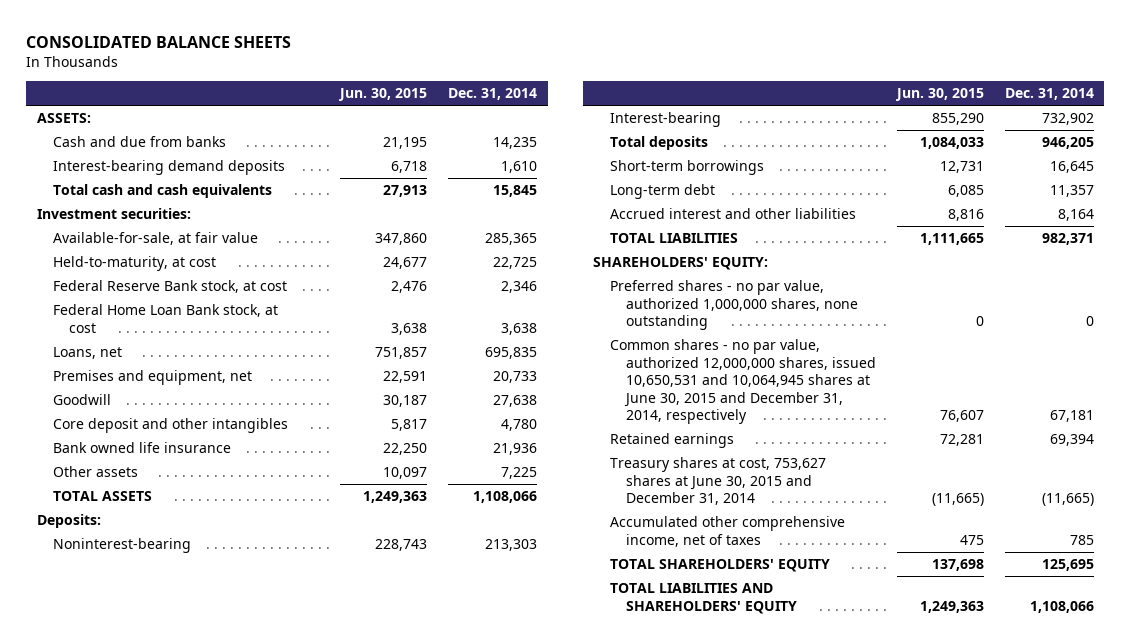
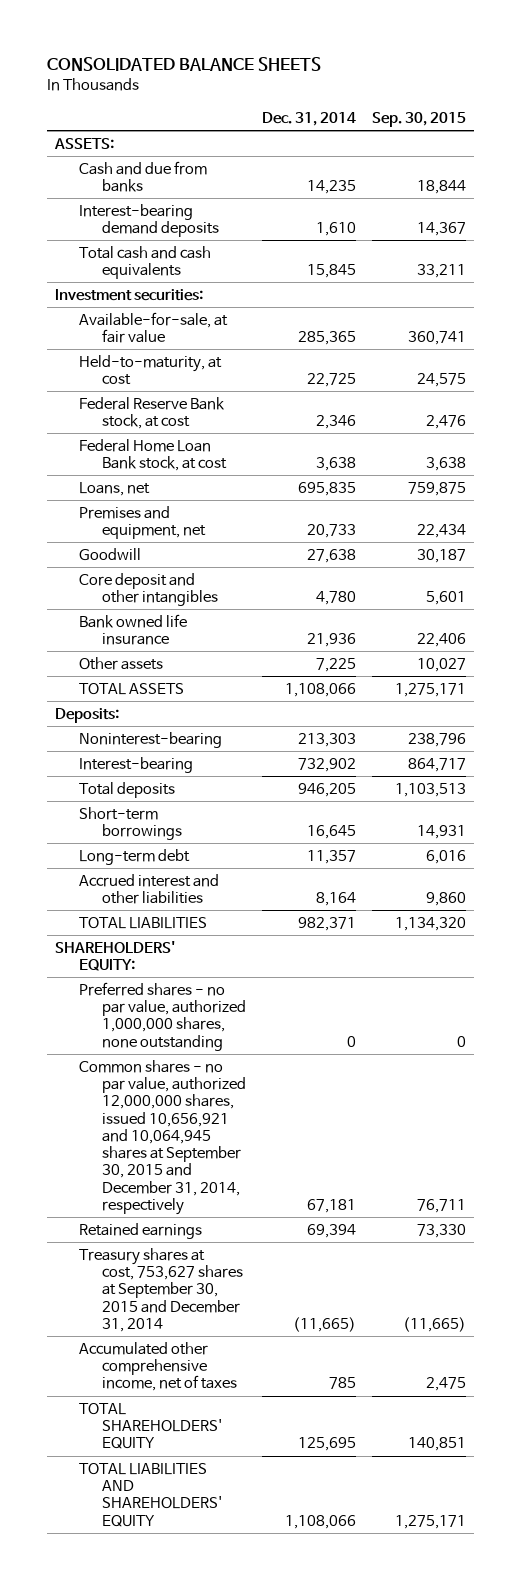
[338,88,428,102] Jun. 30, 2015 -> none
none -> [372,112,467,128] Sep. 30, 2015
[609,339,877,425] Common shares - no par value, authorized 12,000,000 shares, issued 10,650,531 and 10,064,945 shares at June 30, 2015 and December 31, 2014, respectively -> [78,1059,247,1215] Common shares - no par value, authorized 12,000,000 shares, issued 10,656,921 and 10,064,945 shares at September 30, 2015 and December 31, 2014, respectively
[609,457,826,506] Treasury shares at cost, 753,627 shares at June 30, 2015 and December 31, 2014 -> [78,1247,244,1332] Treasury shares at cost, 753,627 shares at September 30, 2015 and December 31, 2014

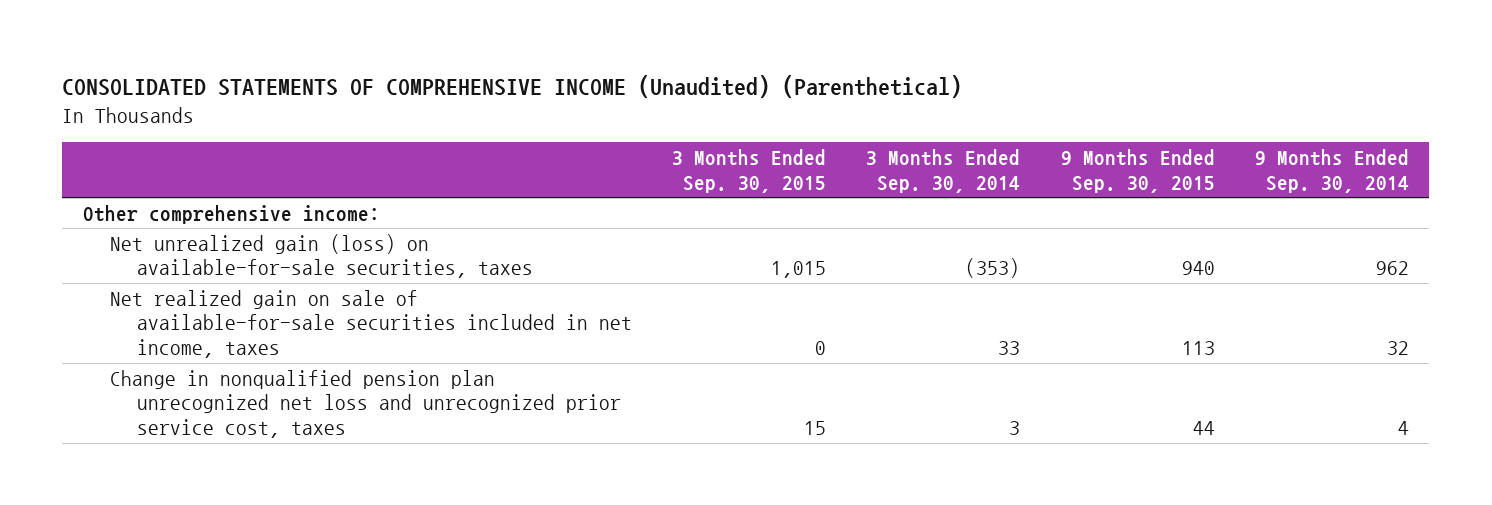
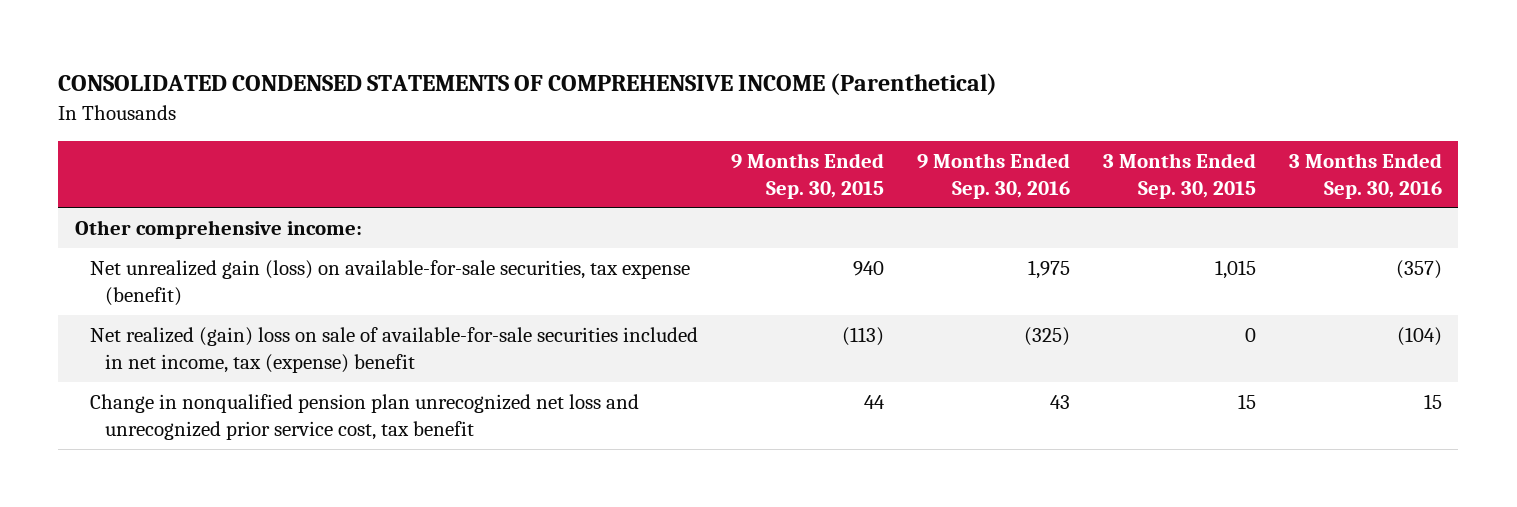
[62,75,963,99] CONSOLIDATED STATEMENTS OF COMPREHENSIVE INCOME (Unaudited) (Parenthetical) -> [58,73,998,96] CONSOLIDATED CONDENSED STATEMENTS OF COMPREHENSIVE INCOME (Parenthetical)
[866,148,1021,193] 3 Months Ended Sep. 30, 2014 -> none
[1254,148,1409,193] 9 Months Ended Sep. 30, 2014 -> none
none -> [916,152,1070,199] 9 Months Ended Sep. 30, 2016
none -> [1288,152,1442,199] 3 Months Ended Sep. 30, 2016
[109,233,533,279] Net unrealized gain (loss) on available-for-sale securities, taxes -> [89,260,690,306] Net unrealized gain (loss) on available-for-sale securities, tax expense (benefit)
[109,289,632,359] Net realized gain on sale of available-for-sale securities included in net income, taxes -> [89,327,698,373] Net realized (gain) loss on sale of available-for-sale securities included in net income, tax (expense) benefit
[1181,341,1215,356] 113 -> [841,327,884,347] (113)
[109,369,621,439] Change in nonqualified pension plan unrecognized net loss and unrecognized prior service cost, taxes -> [89,394,639,440] Change in nonqualified pension plan unrecognized net loss and unrecognized prior service cost, tax benefit

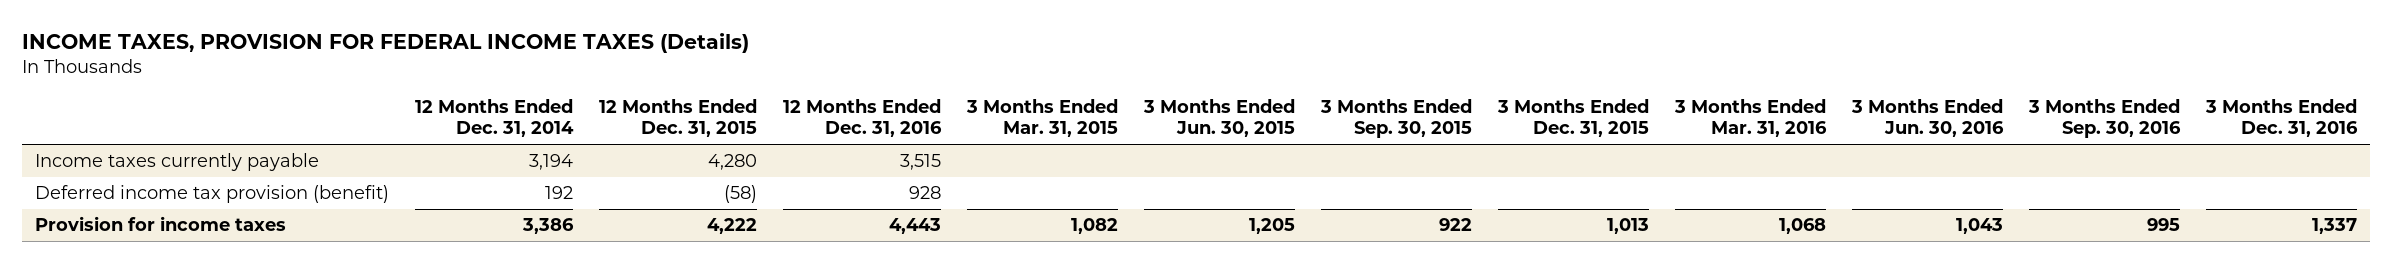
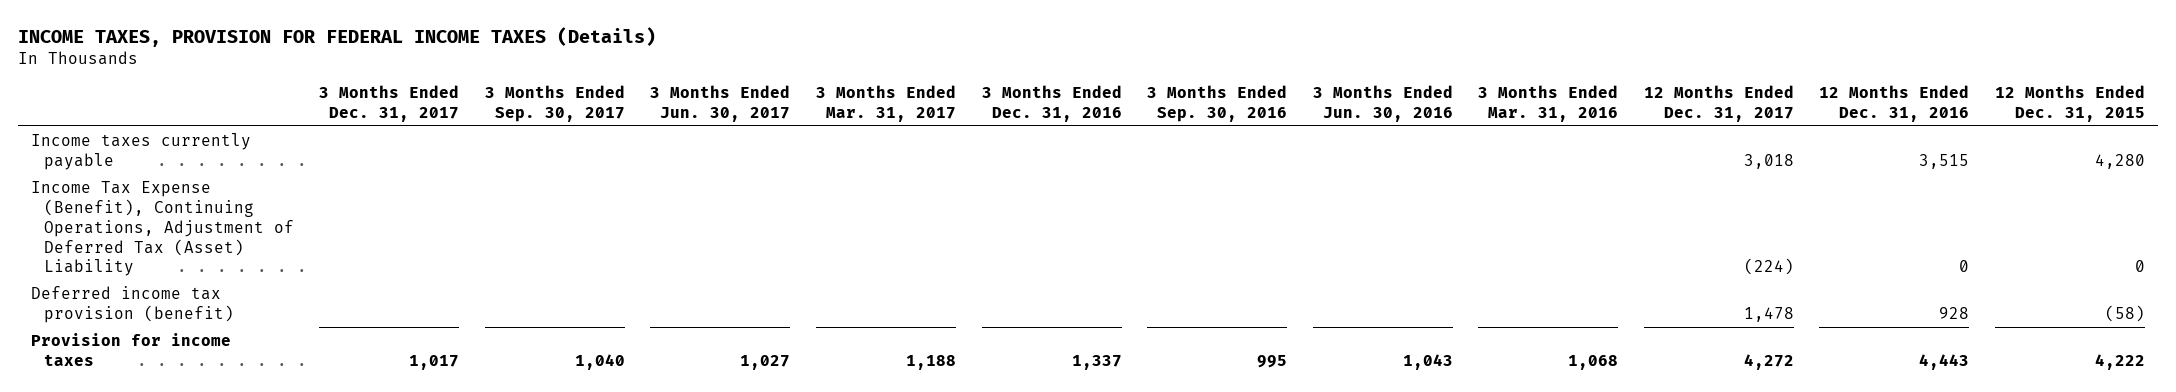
[414,99,574,138] 12 Months Ended Dec. 31, 2014 -> none
[965,99,1118,138] 3 Months Ended Mar. 31, 2015 -> none
[1142,99,1295,138] 3 Months Ended Jun. 30, 2015 -> none
[1319,99,1472,139] 3 Months Ended Sep. 30, 2015 -> none
[1496,99,1649,138] 3 Months Ended Dec. 31, 2015 -> none
none -> [319,85,460,123] 3 Months Ended Dec. 31, 2017
none -> [484,85,625,123] 3 Months Ended Sep. 30, 2017
none -> [650,85,791,123] 3 Months Ended Jun. 30, 2017
none -> [816,85,957,123] 3 Months Ended Mar. 31, 2017
none -> [1643,85,1794,123] 12 Months Ended Dec. 31, 2017
none -> [31,180,294,277] Income Tax Expense (Benefit), Continuing Operations, Adjustment of Deferred Tax (Asset) Liability

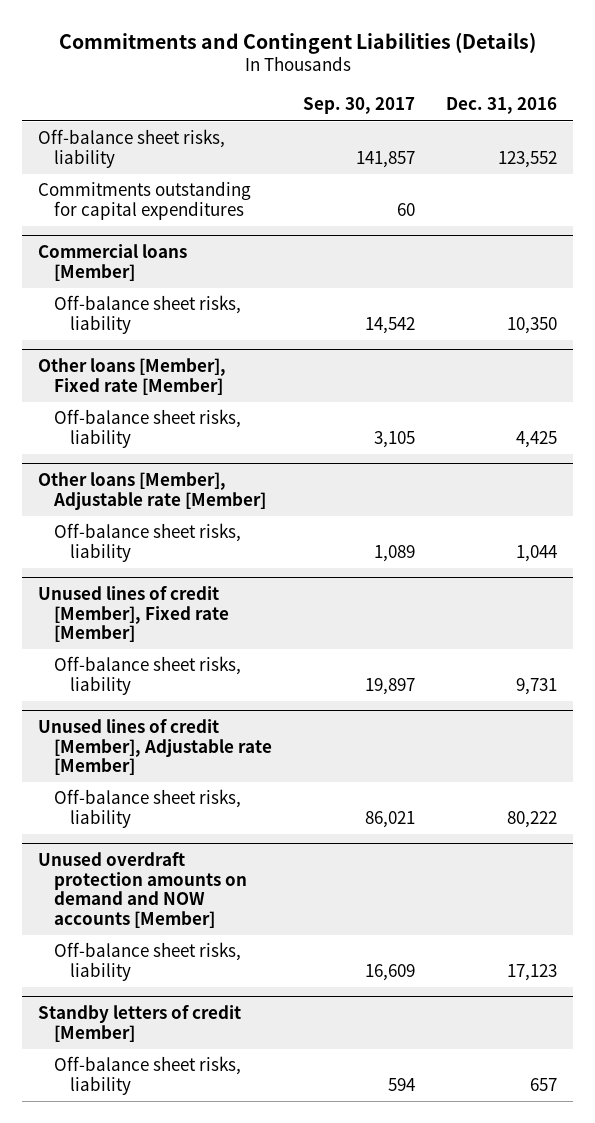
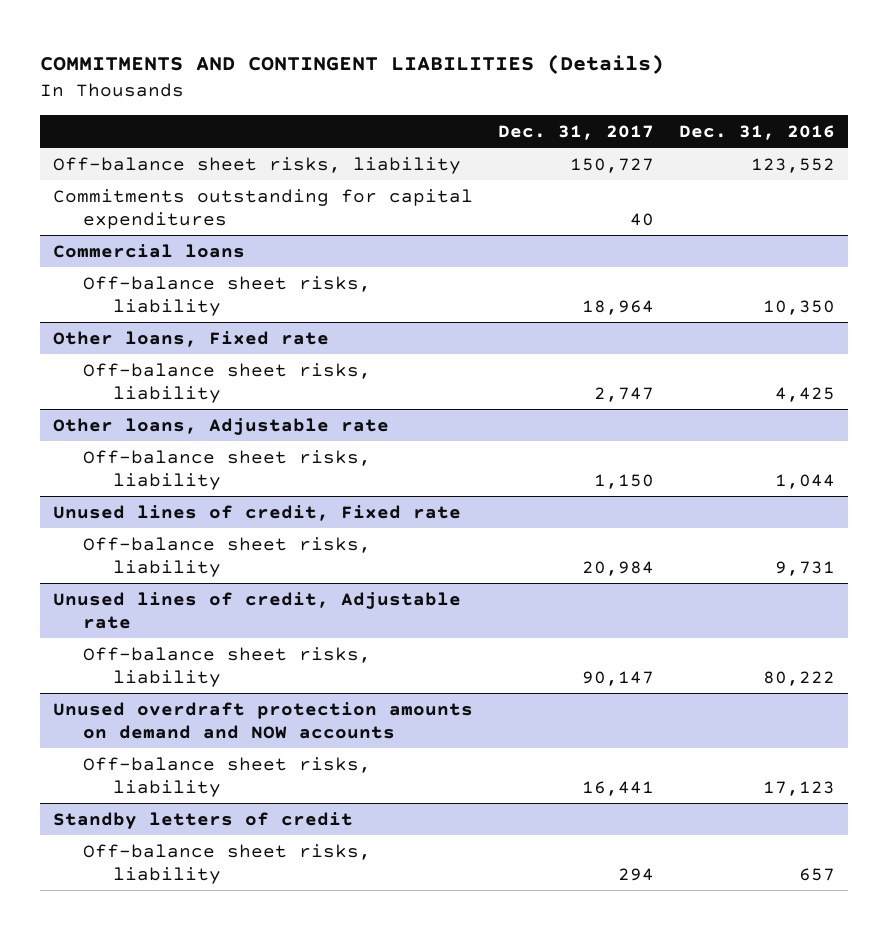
[58,31,536,54] Commitments and Contingent Liabilities (Details) -> [40,54,665,75] COMMITMENTS AND CONTINGENT LIABILITIES (Details)
[303,97,416,115] Sep. 30, 2017 -> none
none -> [498,124,655,140] Dec. 31, 2017
[37,244,187,281] Commercial loans [Member] -> [52,243,245,258] Commercial loans
[37,358,226,395] Other loans [Member], Fixed rate [Member] -> [52,330,329,347] Other loans, Fixed rate
[37,472,267,510] Other loans [Member], Adjustable rate [Member] -> [52,417,389,435] Other loans, Adjustable rate
[37,586,230,643] Unused lines of credit [Member], Fixed rate [Member] -> [52,504,461,521] Unused lines of credit, Fixed rate
[37,719,273,776] Unused lines of credit [Member], Adjustable rate [Member] -> [52,591,461,629] Unused lines of credit, Adjustable rate
[37,852,248,929] Unused overdraft protection amounts on demand and NOW accounts [Member] -> [52,701,473,739] Unused overdraft protection amounts on demand and NOW accounts
[37,1005,241,1042] Standby letters of credit [Member] -> [52,811,353,829] Standby letters of credit

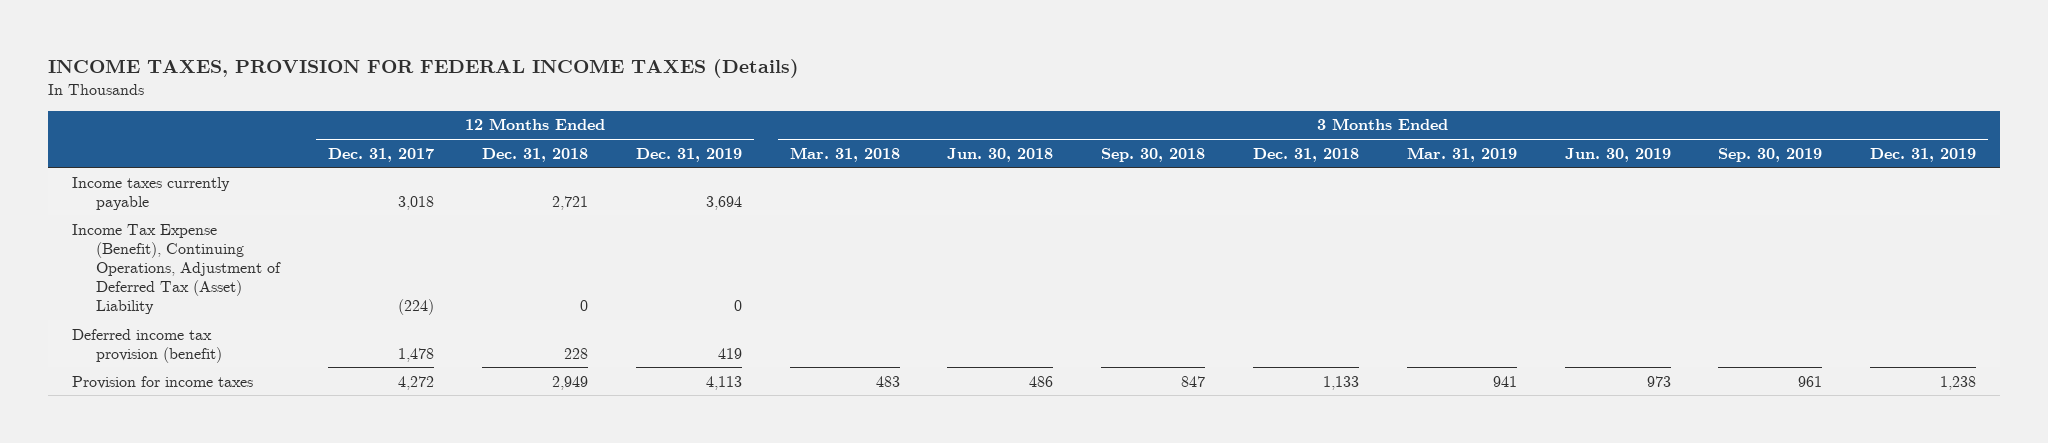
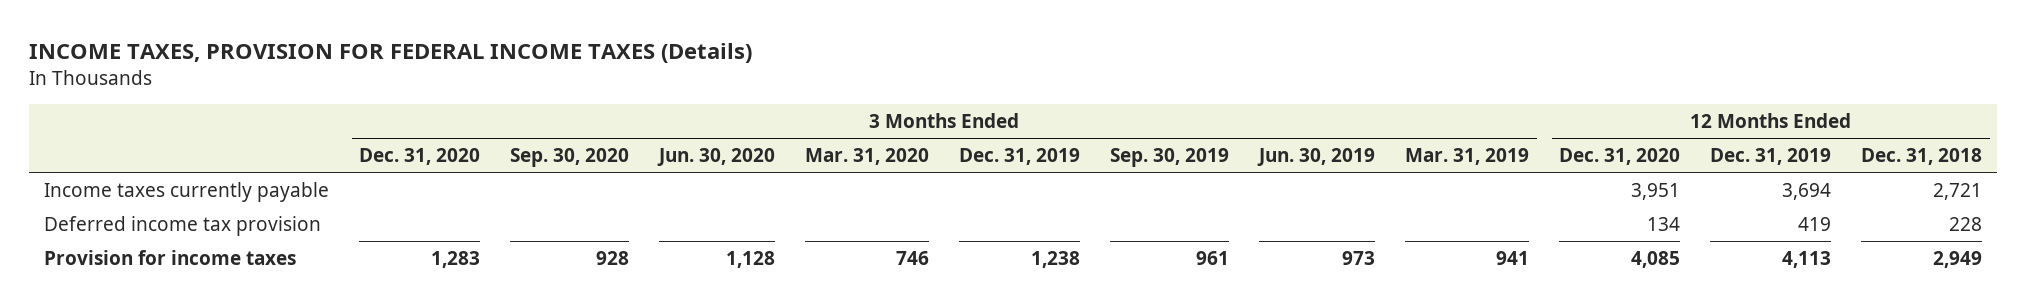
[328,147,435,162] Dec. 31, 2017 -> none
[789,146,900,162] Mar. 31, 2018 -> none
[947,147,1054,162] Jun. 30, 2018 -> none
[1101,147,1206,162] Sep. 30, 2018 -> none
[1252,147,1359,162] Dec. 31, 2018 -> none
none -> [359,148,481,166] Dec. 31, 2020
none -> [510,148,630,168] Sep. 30, 2020
none -> [657,148,776,167] Jun. 30, 2020
none -> [805,148,930,166] Mar. 31, 2020
none -> [1559,148,1681,166] Dec. 31, 2020
[71,223,282,315] Income Tax Expense (Benefit), Continuing Operations, Adjustment of Deferred Tax (Asset) Liability -> none
[71,328,223,363] Deferred income tax provision (benefit) -> [44,215,322,236] Deferred income tax provision

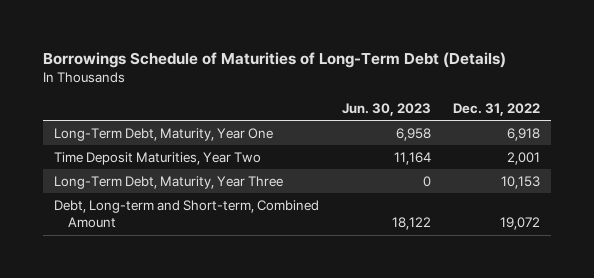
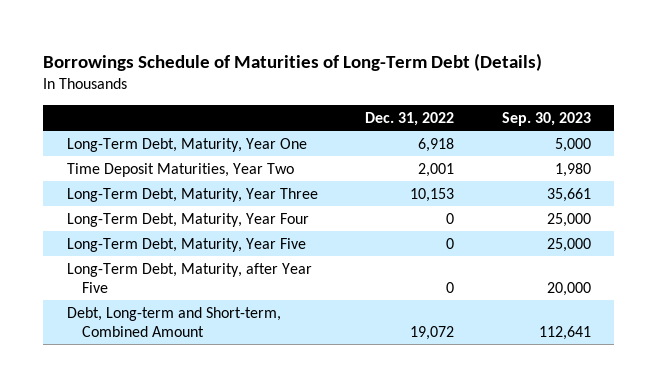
[341,103,431,117] Jun. 30, 2023 -> none
none -> [501,112,591,127] Sep. 30, 2023
none -> [66,212,309,227] Long-Term Debt, Maturity, Year Four
none -> [66,237,306,252] Long-Term Debt, Maturity, Year Five
none -> [66,262,312,294] Long-Term Debt, Maturity, after Year Five

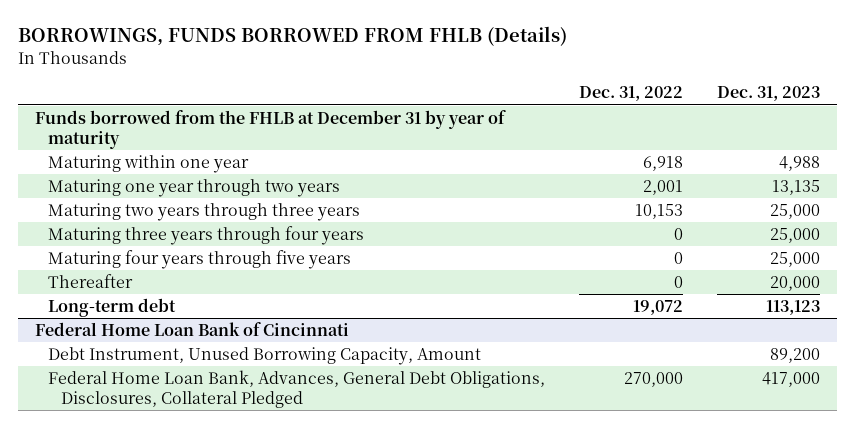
[42,52,542,71] Borrowings Schedule of Maturities of Long-Term Debt (Details) -> [17,26,567,47] BORROWINGS, FUNDS BORROWED FROM FHLB (Details)
[501,112,591,127] Sep. 30, 2023 -> none
none -> [717,86,821,102] Dec. 31, 2023
none -> [34,110,506,149] Funds borrowed from the FHLB at December 31 by year of maturity
[66,137,307,152] Long-Term Debt, Maturity, Year One -> [47,155,249,174] Maturing within one year
[66,162,294,177] Time Deposit Maturities, Year Two -> [47,179,340,198] Maturing one year through two years
[66,187,318,202] Long-Term Debt, Maturity, Year Three -> [47,203,360,222] Maturing two years through three years
[66,212,309,227] Long-Term Debt, Maturity, Year Four -> [47,226,364,246] Maturing three years through four years
[66,237,306,252] Long-Term Debt, Maturity, Year Five -> [47,250,351,270] Maturing four years through five years
[66,262,312,294] Long-Term Debt, Maturity, after Year Five -> [47,274,133,289] Thereafter
[66,306,281,338] Debt, Long-term and Short-term, Combined Amount -> [47,298,176,318] Long-term debt
none -> [34,322,349,337] Federal Home Loan Bank of Cincinnati
none -> [47,347,481,366] Debt Instrument, Unused Borrowing Capacity, Amount
none -> [47,370,545,408] Federal Home Loan Bank, Advances, General Debt Obligations, Disclosures, Collateral Pledged

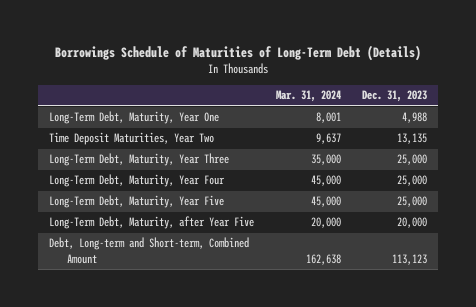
[17,26,567,47] BORROWINGS, FUNDS BORROWED FROM FHLB (Details) -> [55,44,422,61] Borrowings Schedule of Maturities of Long-Term Debt (Details)
[579,86,684,102] Dec. 31, 2022 -> none
none -> [275,90,341,103] Mar. 31, 2024
[34,110,506,149] Funds borrowed from the FHLB at December 31 by year of maturity -> none
[34,322,349,337] Federal Home Loan Bank of Cincinnati -> none
[47,347,481,366] Debt Instrument, Unused Borrowing Capacity, Amount -> none
[47,370,545,408] Federal Home Loan Bank, Advances, General Debt Obligations, Disclosures, Collateral Pledged -> none
[47,155,249,174] Maturing within one year -> [49,111,220,125] Long-Term Debt, Maturity, Year One
[47,179,340,198] Maturing one year through two years -> [49,132,215,146] Time Deposit Maturities, Year Two
[47,203,360,222] Maturing two years through three years -> [49,153,230,167] Long-Term Debt, Maturity, Year Three
[47,226,364,246] Maturing three years through four years -> [49,174,226,188] Long-Term Debt, Maturity, Year Four
[47,250,351,270] Maturing four years through five years -> [49,195,225,209] Long-Term Debt, Maturity, Year Five
[47,274,133,289] Thereafter -> [49,216,255,230] Long-Term Debt, Maturity, after Year Five
[47,298,176,318] Long-term debt -> [49,237,250,264] Debt, Long-term and Short-term, Combined Amount

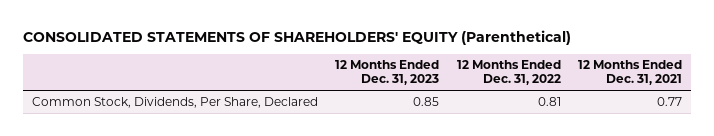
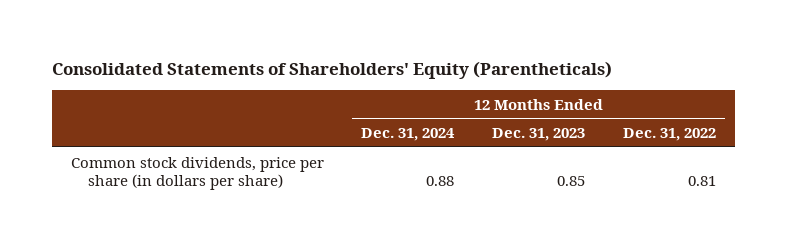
[22,29,571,45] CONSOLIDATED STATEMENTS OF SHAREHOLDERS' EQUITY (Parenthetical) -> [51,61,612,80] Consolidated Statements of Shareholders' Equity (Parentheticals)
[578,60,683,86] 12 Months Ended Dec. 31, 2021 -> none
none -> [361,128,456,142] Dec. 31, 2024
[31,97,318,109] Common Stock, Dividends, Per Share, Declared -> [70,156,324,190] Common stock dividends, price per share (in dollars per share)

